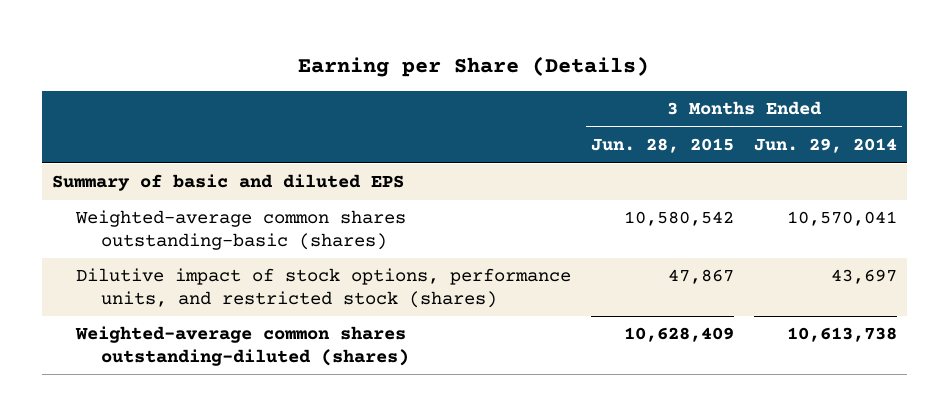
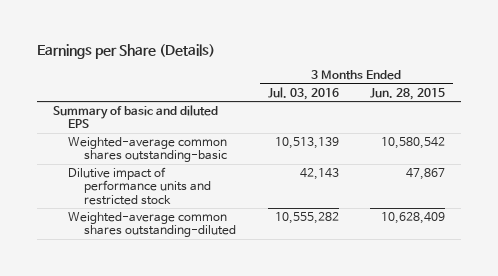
[298,55,650,77] Earning per Share (Details) -> [37,44,216,60] Earnings per Share (Details)
[753,138,897,154] Jun. 29, 2014 -> none
none -> [267,86,339,100] Jul. 03, 2016
[75,210,407,251] Weighted-average common shares outstanding-basic (shares) -> [68,136,228,163] Weighted-average common shares outstanding-basic
[76,268,572,309] Dilutive impact of stock options, performance units, and restricted stock (shares) -> [68,166,212,205] Dilutive impact of performance units and restricted stock
[75,326,409,367] Weighted-average common shares outstanding-diluted (shares) -> [68,211,237,238] Weighted-average common shares outstanding-diluted

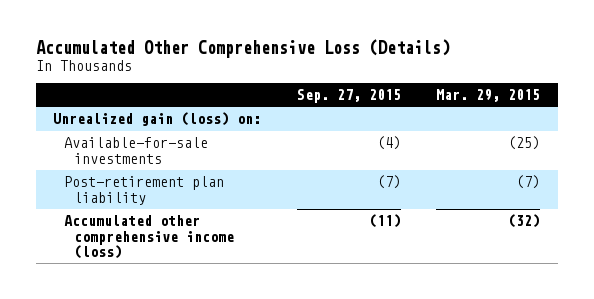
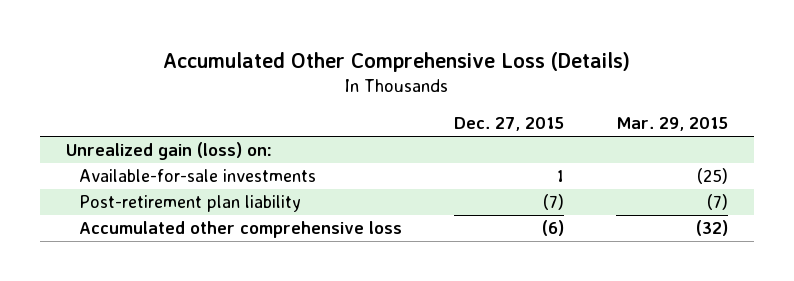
[296,88,401,103] Sep. 27, 2015 -> none
none -> [453,117,564,132] Dec. 27, 2015
[63,215,234,260] Accumulated other comprehensive income (loss) -> [78,221,402,239] Accumulated other comprehensive loss

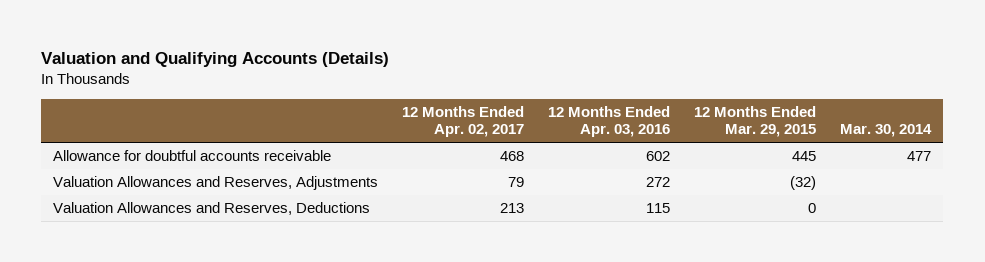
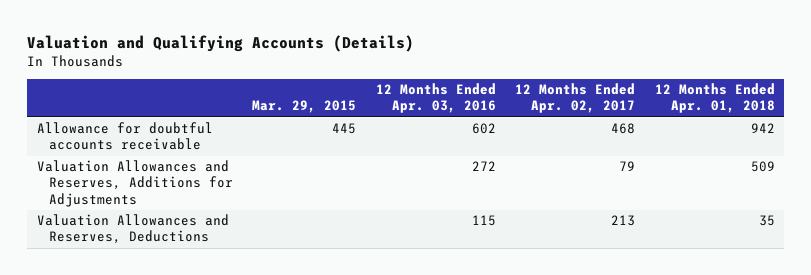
[694,106,817,138] 12 Months Ended Mar. 29, 2015 -> none
[840,124,933,138] Mar. 30, 2014 -> none
none -> [252,100,357,114] Mar. 29, 2015
none -> [654,83,775,114] 12 Months Ended Apr. 01, 2018
[53,176,379,191] Valuation Allowances and Reserves, Adjustments -> [36,160,233,207] Valuation Allowances and Reserves, Additions for Adjustments

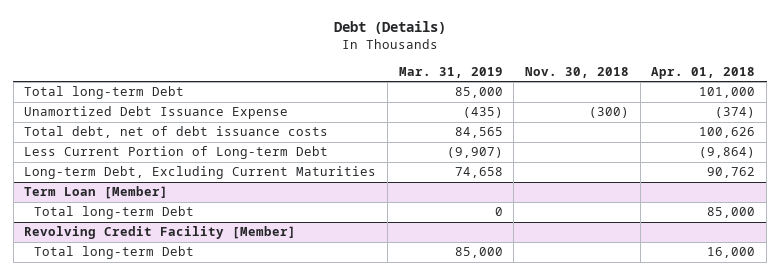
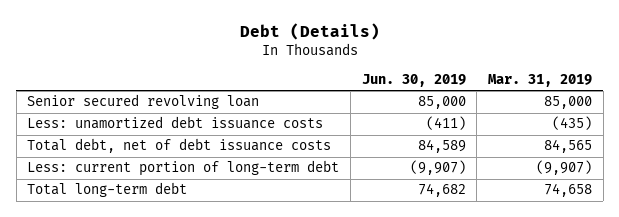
[525,66,630,78] Nov. 30, 2018 -> none
[651,66,756,79] Apr. 01, 2018 -> none
none -> [361,74,466,88] Jun. 30, 2019
[24,86,185,100] Total long-term Debt -> [27,94,260,110] Senior secured revolving loan
[24,106,289,120] Unamortized Debt Issuance Expense -> [27,116,324,130] Less: unamortized debt issuance costs
[24,186,169,200] Term Loan [Member] -> none
[34,206,195,220] Total long-term Debt -> none
[24,226,297,240] Revolving Credit Facility [Member] -> none
[34,246,195,260] Total long-term Debt -> none
[24,146,329,160] Less Current Portion of Long-term Debt -> [27,160,340,177] Less: current portion of long-term debt
[24,166,377,180] Long-term Debt, Excluding Current Maturities -> [27,182,188,198] Total long-term debt

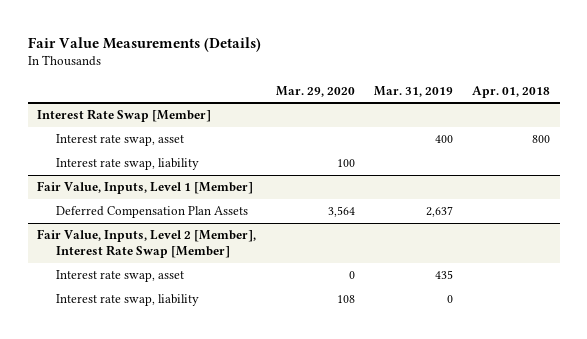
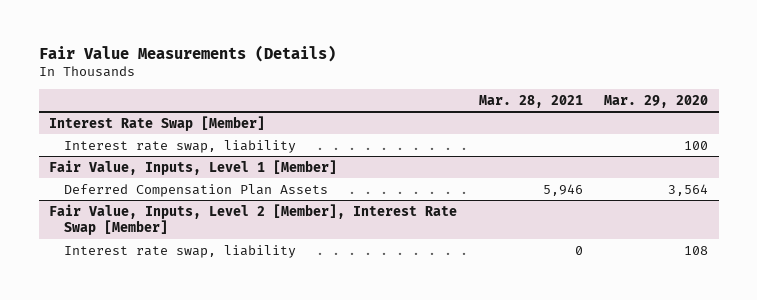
[373,85,453,97] Mar. 31, 2019 -> none
[472,85,551,98] Apr. 01, 2018 -> none
none -> [478,94,583,108] Mar. 28, 2021
[55,134,184,147] Interest rate swap, asset -> none
[55,270,184,283] Interest rate swap, asset -> none

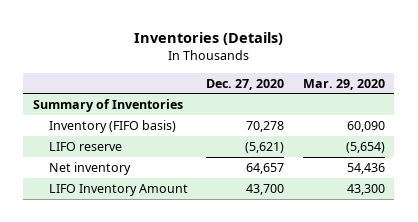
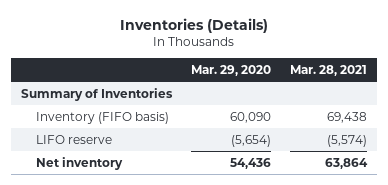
[206,78,285,90] Dec. 27, 2020 -> none
none -> [290,65,368,77] Mar. 28, 2021
[49,183,189,196] LIFO Inventory Amount -> none

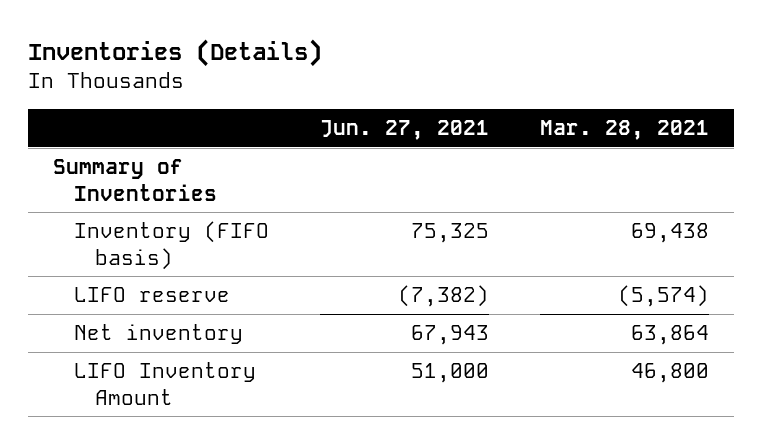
[190,65,271,77] Mar. 29, 2020 -> none
none -> [319,120,489,141] Jun. 27, 2021
none -> [74,362,257,406] LIFO Inventory Amount

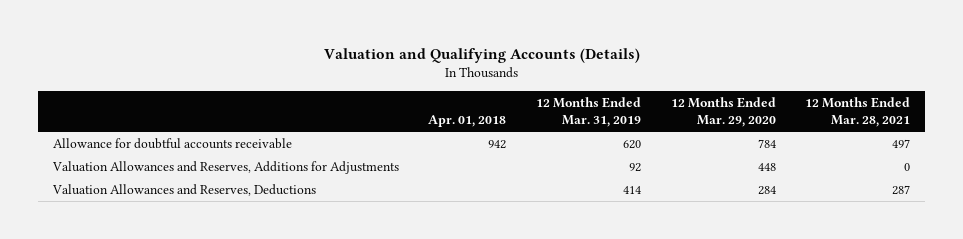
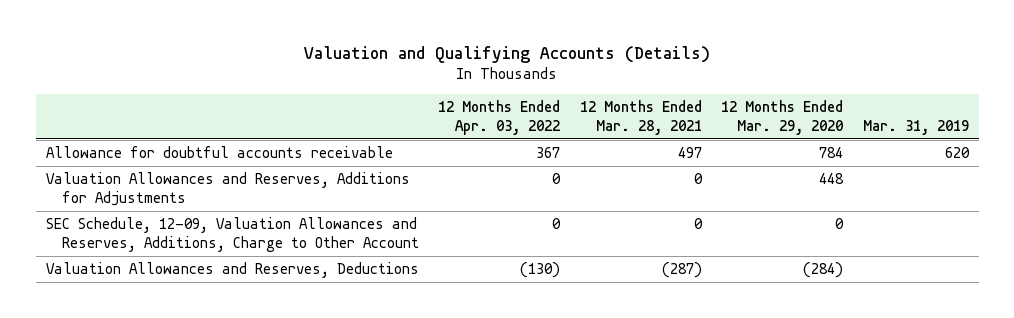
[428,114,507,127] Apr. 01, 2018 -> none
[536,96,642,127] 12 Months Ended Mar. 31, 2019 -> none
none -> [438,100,561,135] 12 Months Ended Apr. 03, 2022
none -> [862,119,969,135] Mar. 31, 2019
none -> [45,217,420,252] SEC Schedule, 12-09, Valuation Allowances and Reserves, Additions, Charge to Other Account
[757,186,776,196] 284 -> [803,262,844,279] (284)
[892,185,911,196] 287 -> [661,262,702,279] (287)

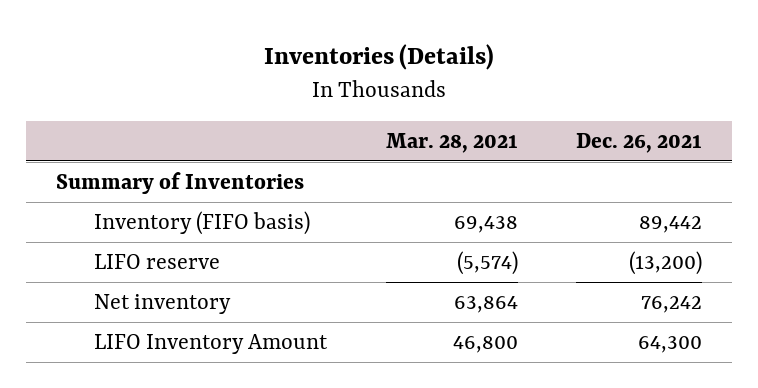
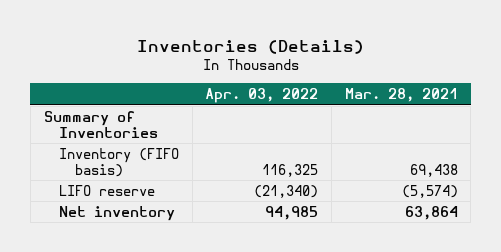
[576,132,703,153] Dec. 26, 2021 -> none
none -> [205,88,319,104] Apr. 03, 2022
[93,333,328,354] LIFO Inventory Amount -> none

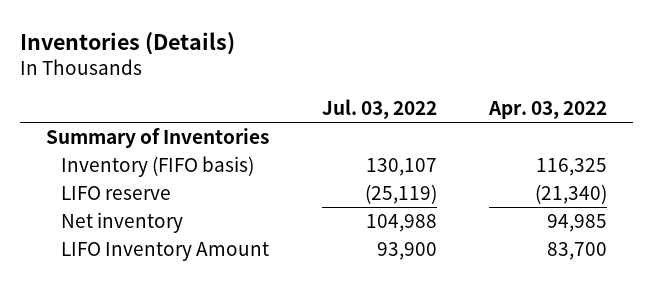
[344,88,458,103] Mar. 28, 2021 -> none
none -> [321,99,437,120] Jul. 03, 2022
none -> [60,242,269,262] LIFO Inventory Amount

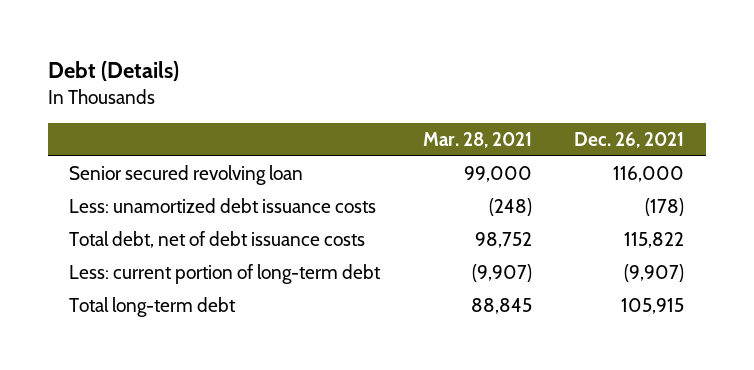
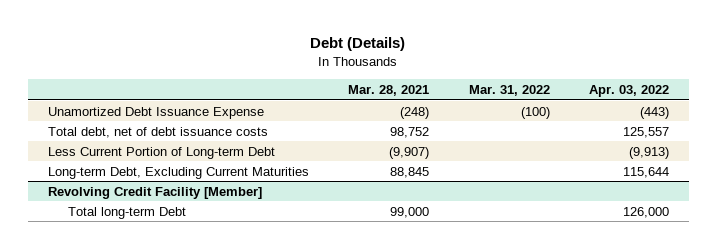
[574,131,685,148] Dec. 26, 2021 -> none
none -> [468,85,550,97] Mar. 31, 2022
none -> [589,85,670,98] Apr. 03, 2022
[69,165,304,186] Senior secured revolving loan -> none
[69,198,377,214] Less: unamortized debt issuance costs -> [47,106,264,119] Unamortized Debt Issuance Expense
[69,264,382,285] Less: current portion of long-term debt -> [47,146,275,159] Less Current Portion of Long-term Debt
[69,297,237,318] Total long-term debt -> [47,166,309,179] Long-term Debt, Excluding Current Maturities
none -> [47,186,262,199] Revolving Credit Facility [Member]
none -> [68,206,187,219] Total long-term Debt

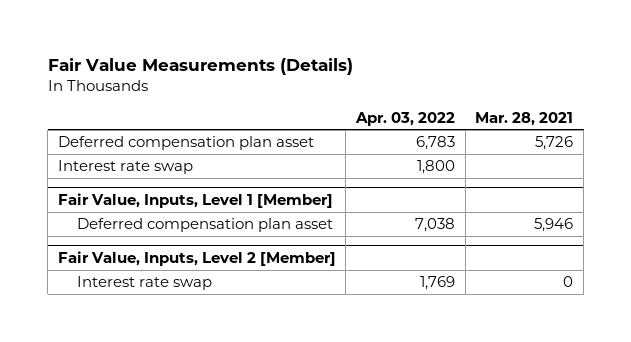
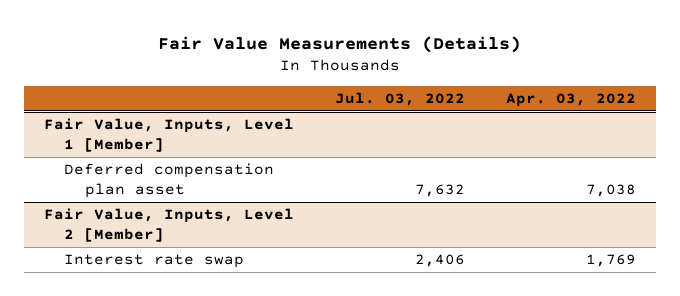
[475,111,574,126] Mar. 28, 2021 -> none
none -> [335,92,466,107] Jul. 03, 2022
[57,136,314,151] Deferred compensation plan asset -> none
[57,160,193,175] Interest rate swap -> none

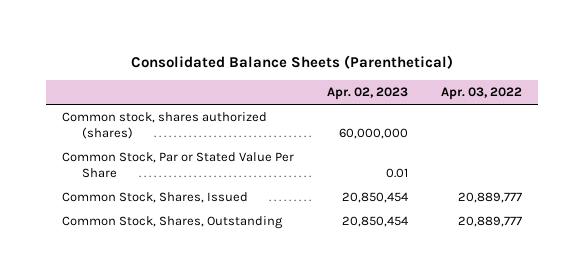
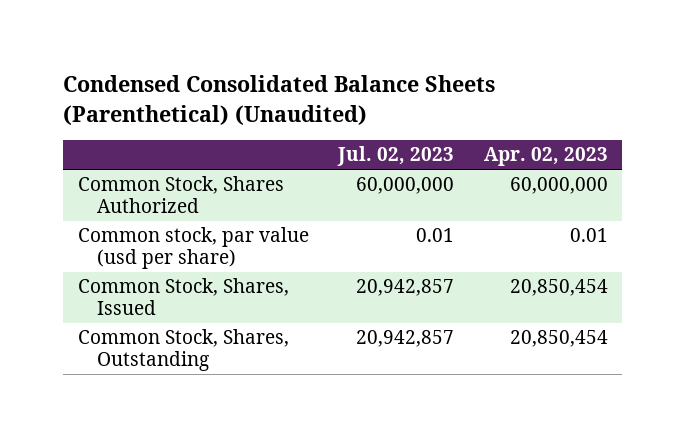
[131,54,454,69] Consolidated Balance Sheets (Parenthetical) -> [63,75,496,125] Condensed Consolidated Balance Sheets (Parenthetical) (Unaudited)
[440,87,522,101] Apr. 03, 2022 -> none
none -> [337,146,455,167] Jul. 02, 2023
[62,112,268,140] Common stock, shares authorized (shares) -> [77,176,284,214] Common Stock, Shares Authorized
[62,152,295,179] Common Stock, Par or Stated Value Per Share -> [77,227,309,270] Common stock, par value (usd per share)

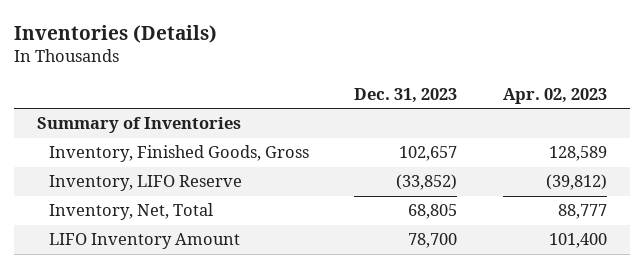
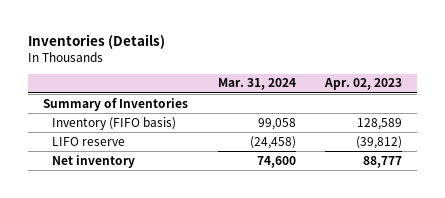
[354,87,458,103] Dec. 31, 2023 -> none
none -> [217,78,296,91] Mar. 31, 2024
[48,233,240,250] LIFO Inventory Amount -> none
[48,145,309,163] Inventory, Finished Goods, Gross -> [51,116,176,130] Inventory (FIFO basis)
[48,175,242,192] Inventory, LIFO Reserve -> [51,136,125,146] LIFO reserve
[48,203,213,221] Inventory, Net, Total -> [51,154,135,168] Net inventory

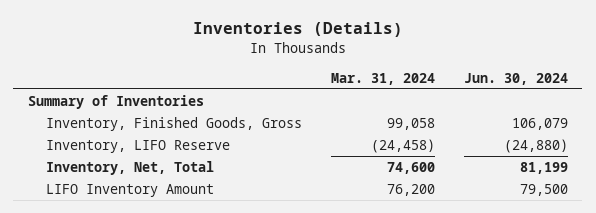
[324,78,403,91] Apr. 02, 2023 -> none
none -> [463,72,568,85] Jun. 30, 2024
[51,116,176,130] Inventory (FIFO basis) -> [45,116,302,131] Inventory, Finished Goods, Gross
[51,136,125,146] LIFO reserve -> [45,139,230,153] Inventory, LIFO Reserve
[51,154,135,168] Net inventory -> [45,160,214,175] Inventory, Net, Total
none -> [45,183,214,197] LIFO Inventory Amount

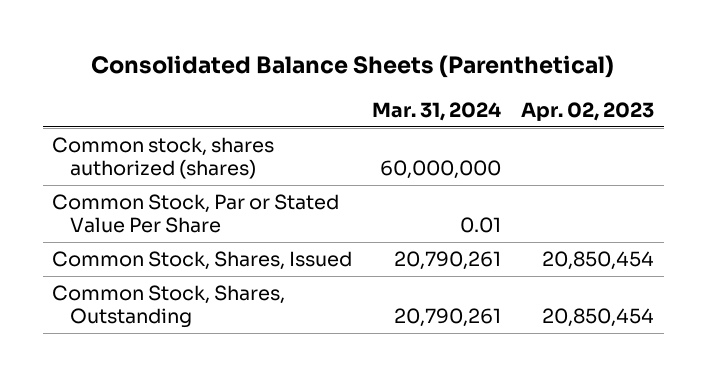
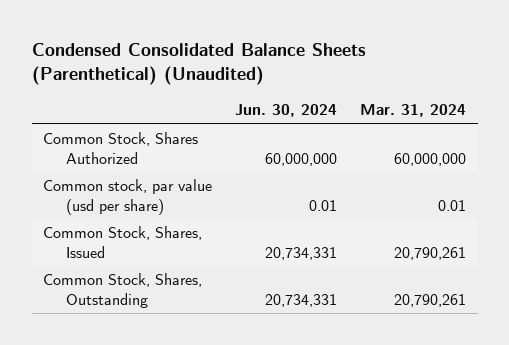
[91,54,615,78] Consolidated Balance Sheets (Parenthetical) -> [31,42,366,86] Condensed Consolidated Balance Sheets (Parenthetical) (Unaudited)
[521,101,655,121] Apr. 02, 2023 -> none
none -> [235,104,338,118] Jun. 30, 2024
[52,137,275,180] Common stock, shares authorized (shares) -> [43,132,199,164] Common Stock, Shares Authorized
[52,194,340,234] Common Stock, Par or Stated Value Per Share -> [43,179,213,215] Common stock, par value (usd per share)

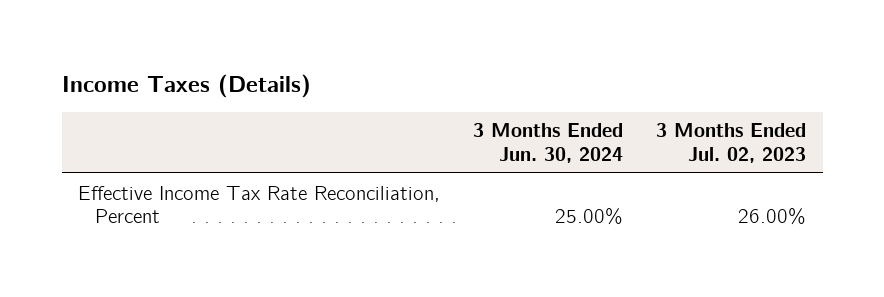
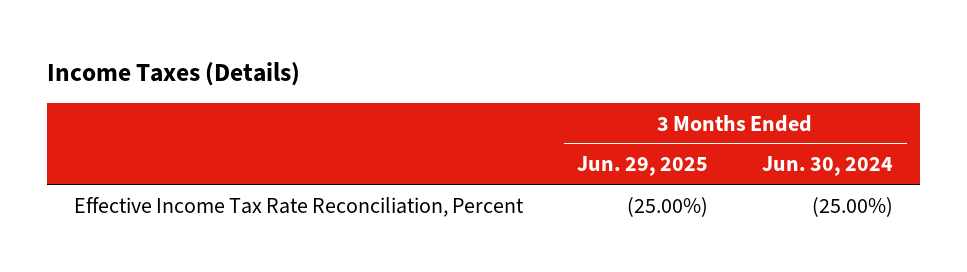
[656,123,807,163] 3 Months Ended Jul. 02, 2023 -> none
none -> [577,156,709,177] Jun. 29, 2025
[555,207,624,225] 25.00% -> [812,196,894,217] (25.00%)

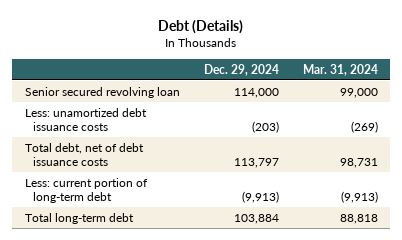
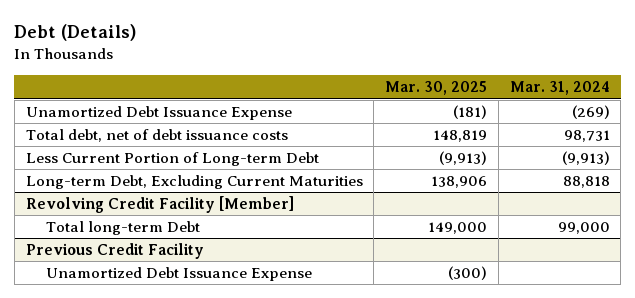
[203,63,279,76] Dec. 29, 2024 -> none
none -> [385,81,488,96] Mar. 30, 2025
[24,86,180,98] Senior secured revolving loan -> none
[24,107,147,132] Less: unamortized debt issuance costs -> [25,106,292,121] Unamortized Debt Issuance Expense
[24,177,148,204] Less: current portion of long-term debt -> [25,152,319,167] Less Current Portion of Long-term Debt
[24,212,134,224] Total long-term debt -> [25,175,363,190] Long-term Debt, Excluding Current Maturities
none -> [25,196,294,214] Revolving Credit Facility [Member]
none -> [46,221,201,236] Total long-term Debt
none -> [25,243,204,260] Previous Credit Facility
none -> [46,267,313,282] Unamortized Debt Issuance Expense

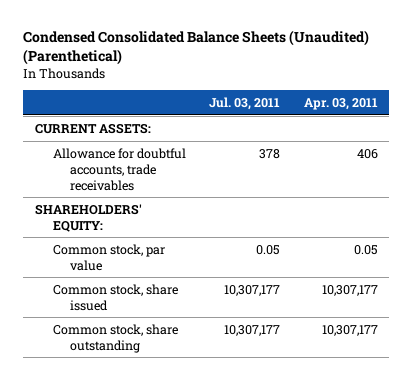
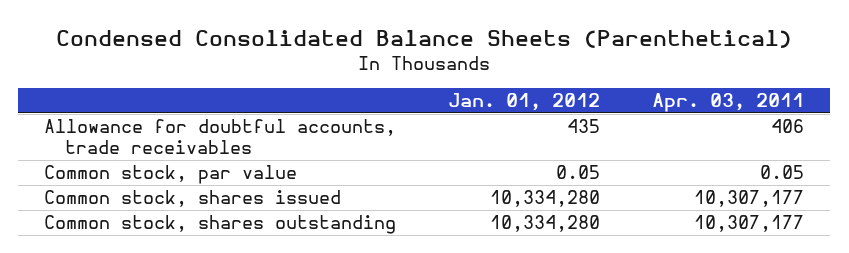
[22,30,369,66] Condensed Consolidated Balance Sheets (Unaudited) (Parenthetical) -> [56,29,793,48] Condensed Consolidated Balance Sheets (Parenthetical)
[209,97,281,111] Jul. 03, 2011 -> none
none -> [448,92,601,111] Jan. 01, 2012
[34,122,151,134] CURRENT ASSETS: -> none
[34,203,142,232] SHAREHOLDERS' EQUITY: -> none
[52,283,178,311] Common stock, share issued -> [44,190,342,208] Common stock, shares issued
[52,323,178,353] Common stock, share outstanding -> [44,215,397,235] Common stock, shares outstanding

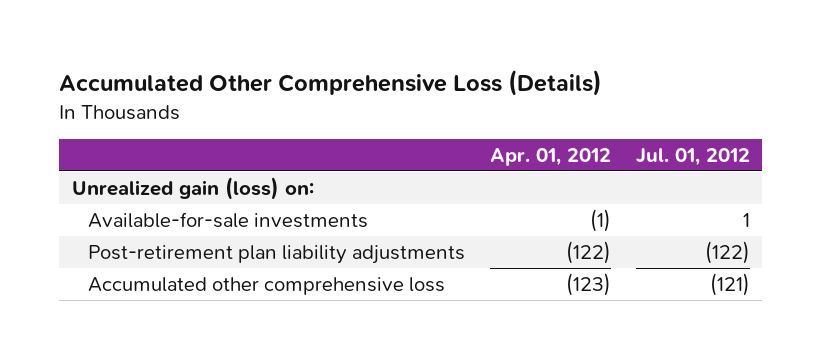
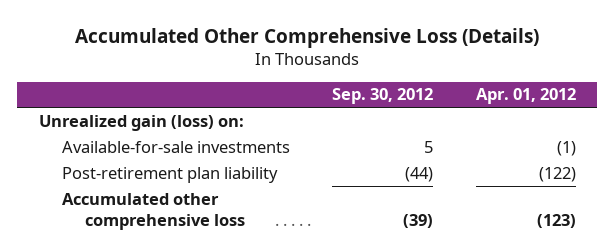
[635,147,750,166] Jul. 01, 2012 -> none
none -> [332,88,434,105] Sep. 30, 2012
[87,244,465,264] Post-retirement plan liability adjustments -> [61,166,278,183] Post-retirement plan liability

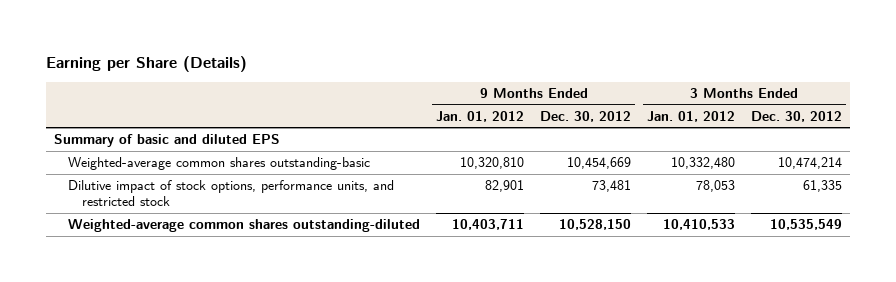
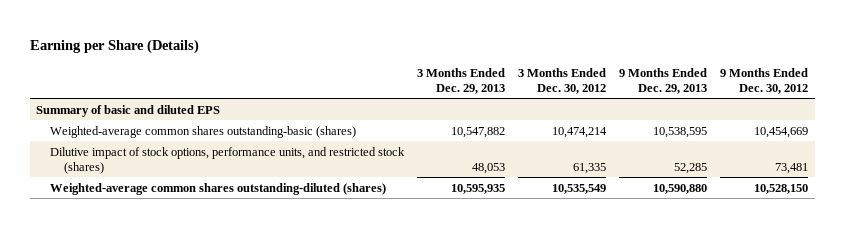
[436,110,525,122] Jan. 01, 2012 -> none
[646,110,735,122] Jan. 01, 2012 -> none
none -> [417,68,506,94] 3 Months Ended Dec. 29, 2013
none -> [619,68,708,94] 9 Months Ended Dec. 29, 2013
[68,157,371,171] Weighted-average common shares outstanding-basic -> [50,125,357,138] Weighted-average common shares outstanding-basic (shares)
[68,180,395,207] Dilutive impact of stock options, performance units, and restricted stock -> [50,146,406,174] Dilutive impact of stock options, performance units, and restricted stock (shares)
[68,219,421,233] Weighted-average common shares outstanding-diluted -> [50,182,387,195] Weighted-average common shares outstanding-diluted (shares)

